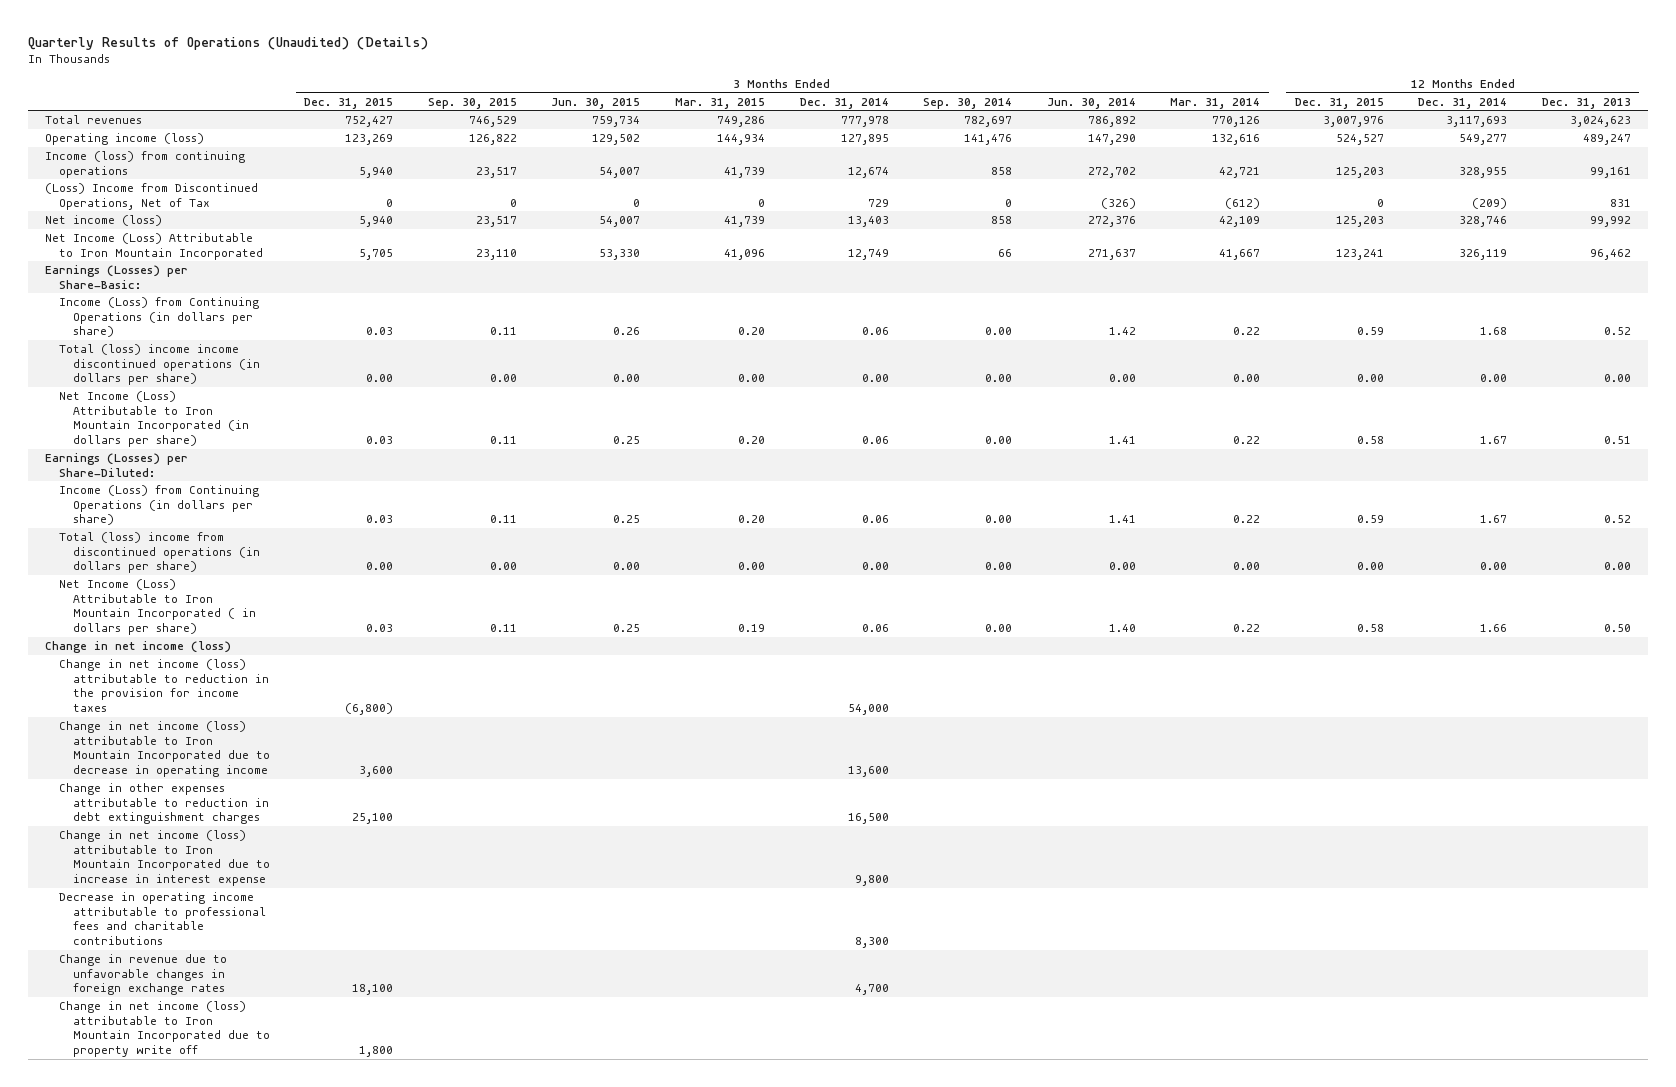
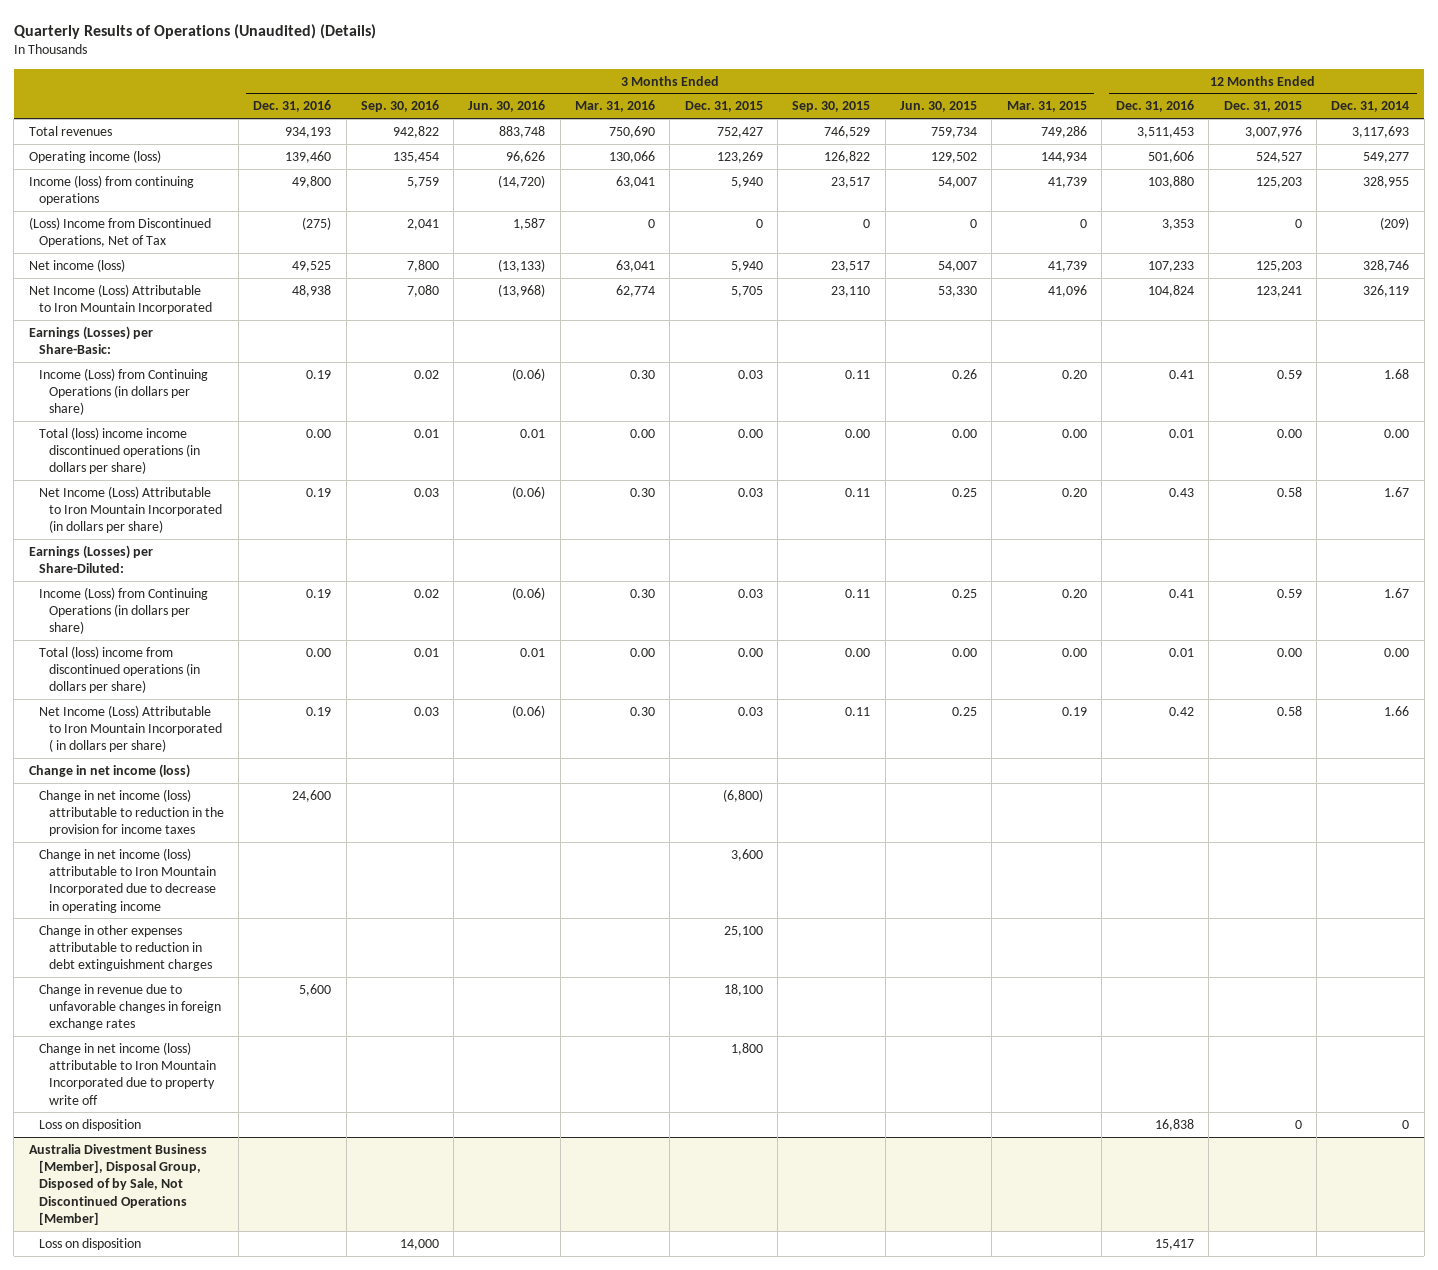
[799,97,889,109] Dec. 31, 2014 -> none
[923,97,1013,109] Sep. 30, 2014 -> none
[1046,97,1136,109] Jun. 30, 2014 -> none
[1170,97,1261,109] Mar. 31, 2014 -> none
[1541,97,1631,109] Dec. 31, 2013 -> none
none -> [253,100,332,113] Dec. 31, 2016
none -> [360,100,439,113] Sep. 30, 2016
none -> [468,100,546,113] Jun. 30, 2016
none -> [575,100,656,113] Mar. 31, 2016
none -> [1116,100,1195,113] Dec. 31, 2016
[59,830,270,887] Change in net income (loss) attributable to Iron Mountain Incorporated due to increase in interest expense -> none
[59,892,266,946] Decrease in operating income attributable to professional fees and charitable contributions -> none
none -> [38,1119,141,1132] Loss on disposition
none -> [28,1144,207,1225] Australia Divestment Business [Member], Disposal Group, Disposed of by Sale, Not Discontinued Operations [Member]
none -> [38,1238,141,1251] Loss on disposition

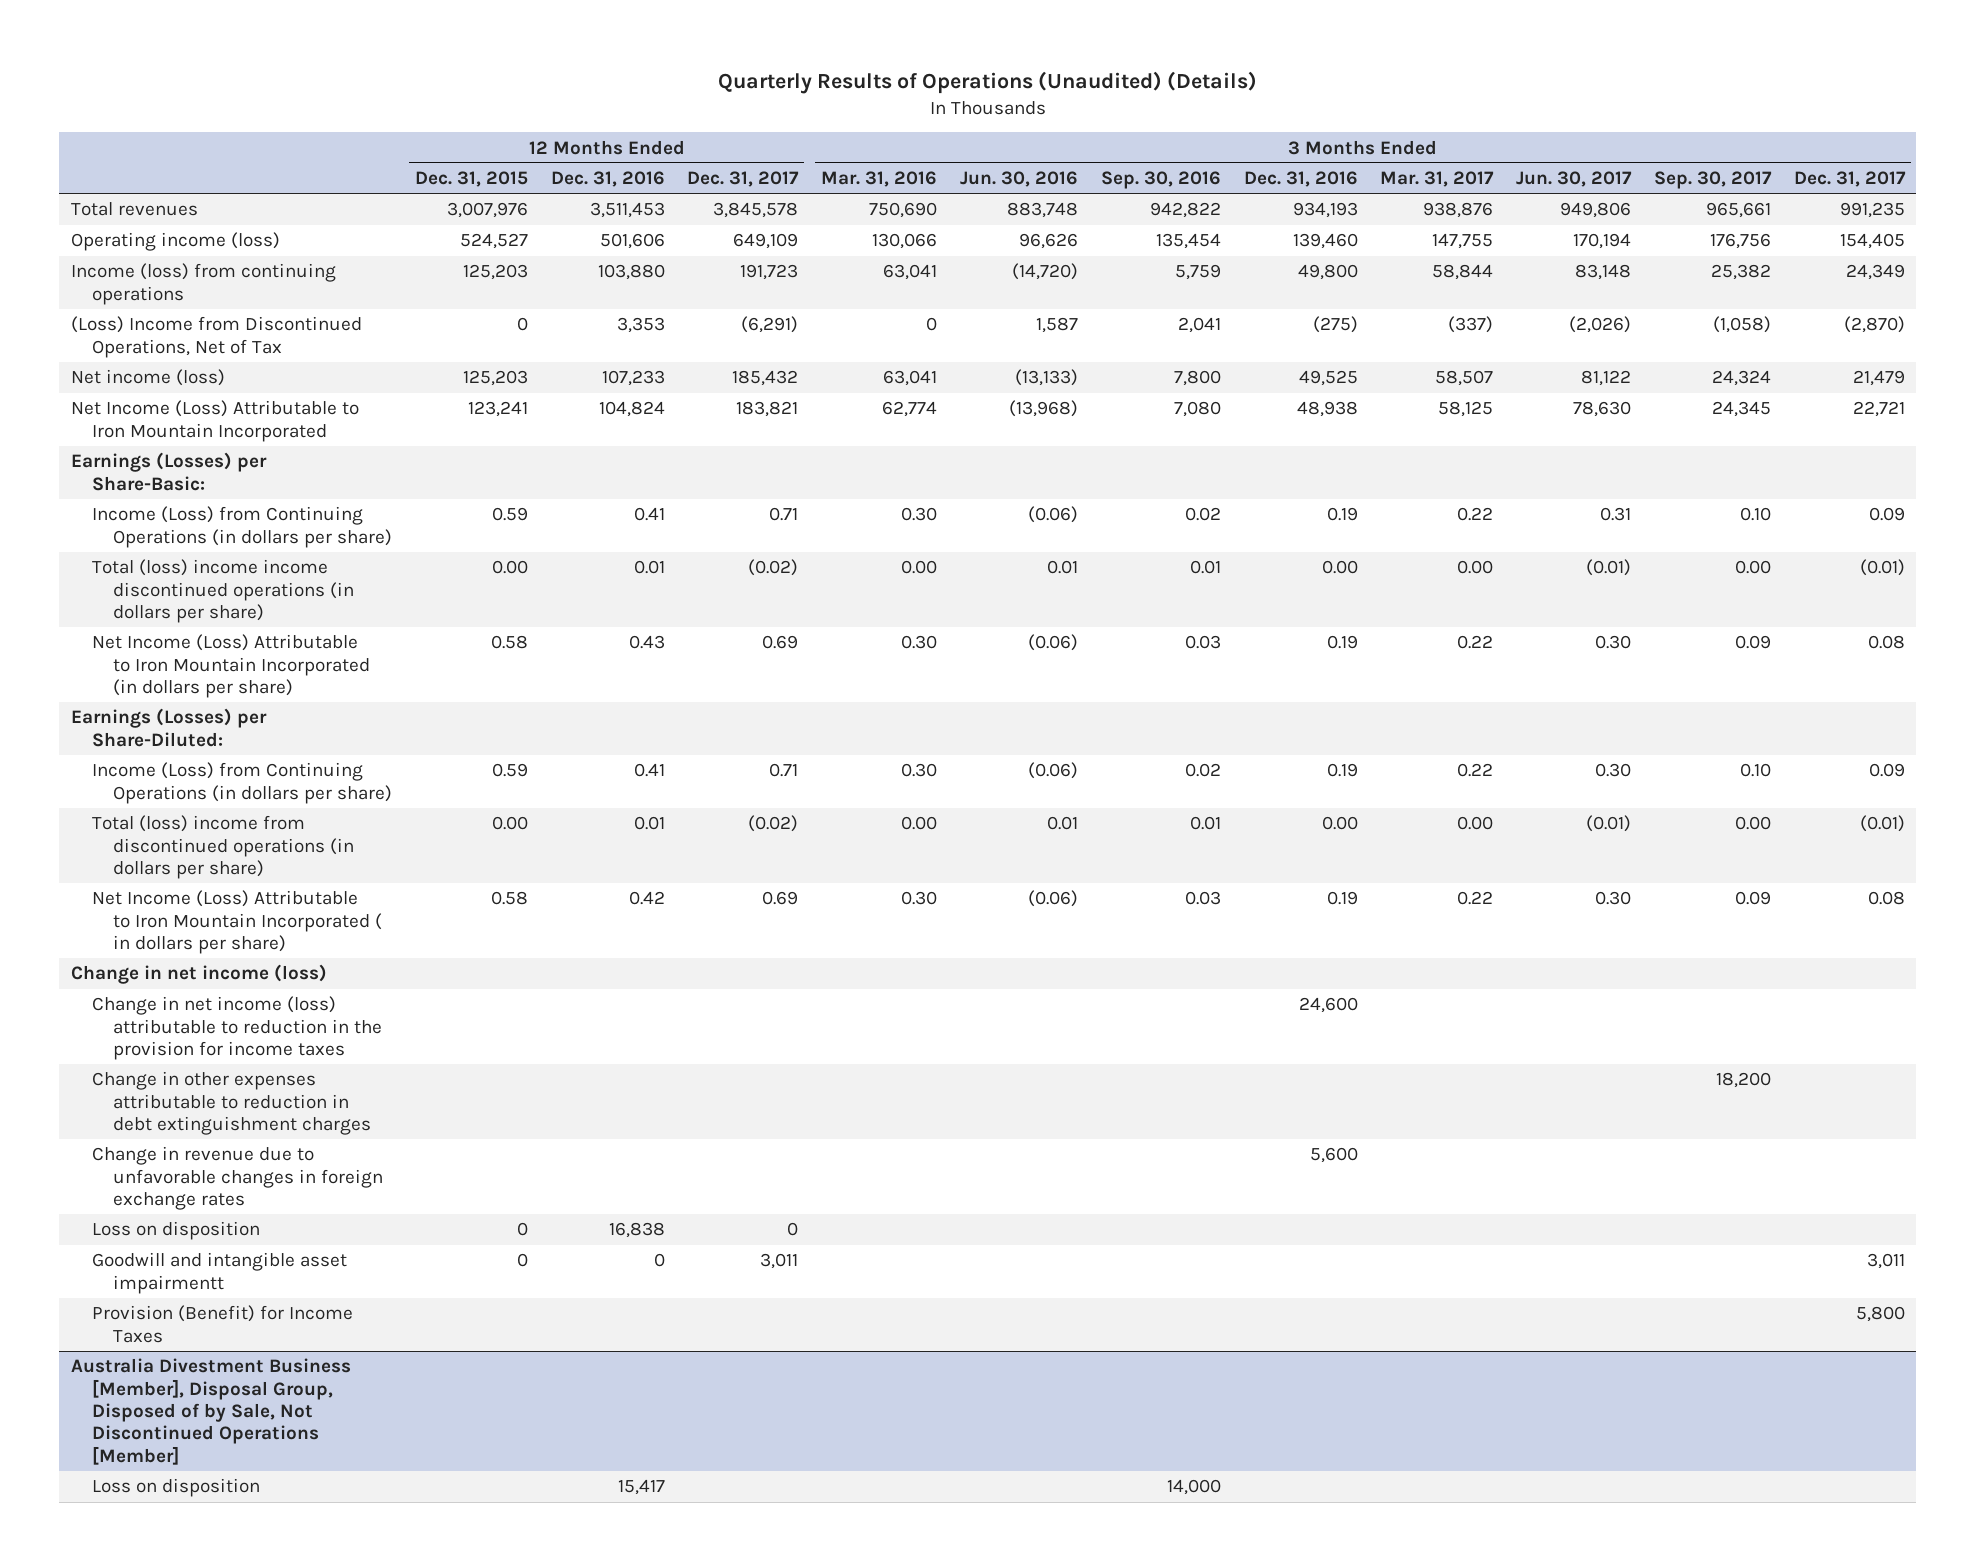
[684,101,763,113] Dec. 31, 2015 -> none
[792,101,871,113] Sep. 30, 2015 -> none
[899,101,977,113] Jun. 30, 2015 -> none
[1006,101,1087,113] Mar. 31, 2015 -> none
[1331,101,1410,113] Dec. 31, 2014 -> none
none -> [687,171,800,188] Dec. 31, 2017
none -> [1380,171,1495,188] Mar. 31, 2017
none -> [1516,171,1633,188] Jun. 30, 2017
none -> [1654,171,1773,190] Sep. 30, 2017
none -> [1793,171,1906,188] Dec. 31, 2017
[38,848,216,913] Change in net income (loss) attributable to Iron Mountain Incorporated due to decrease in operating income -> none
[38,1042,216,1105] Change in net income (loss) attributable to Iron Mountain Incorporated due to property write off -> none
none -> [91,1252,347,1294] Goodwill and intangible asset impairmentt
none -> [91,1305,353,1343] Provision (Benefit) for Income Taxes

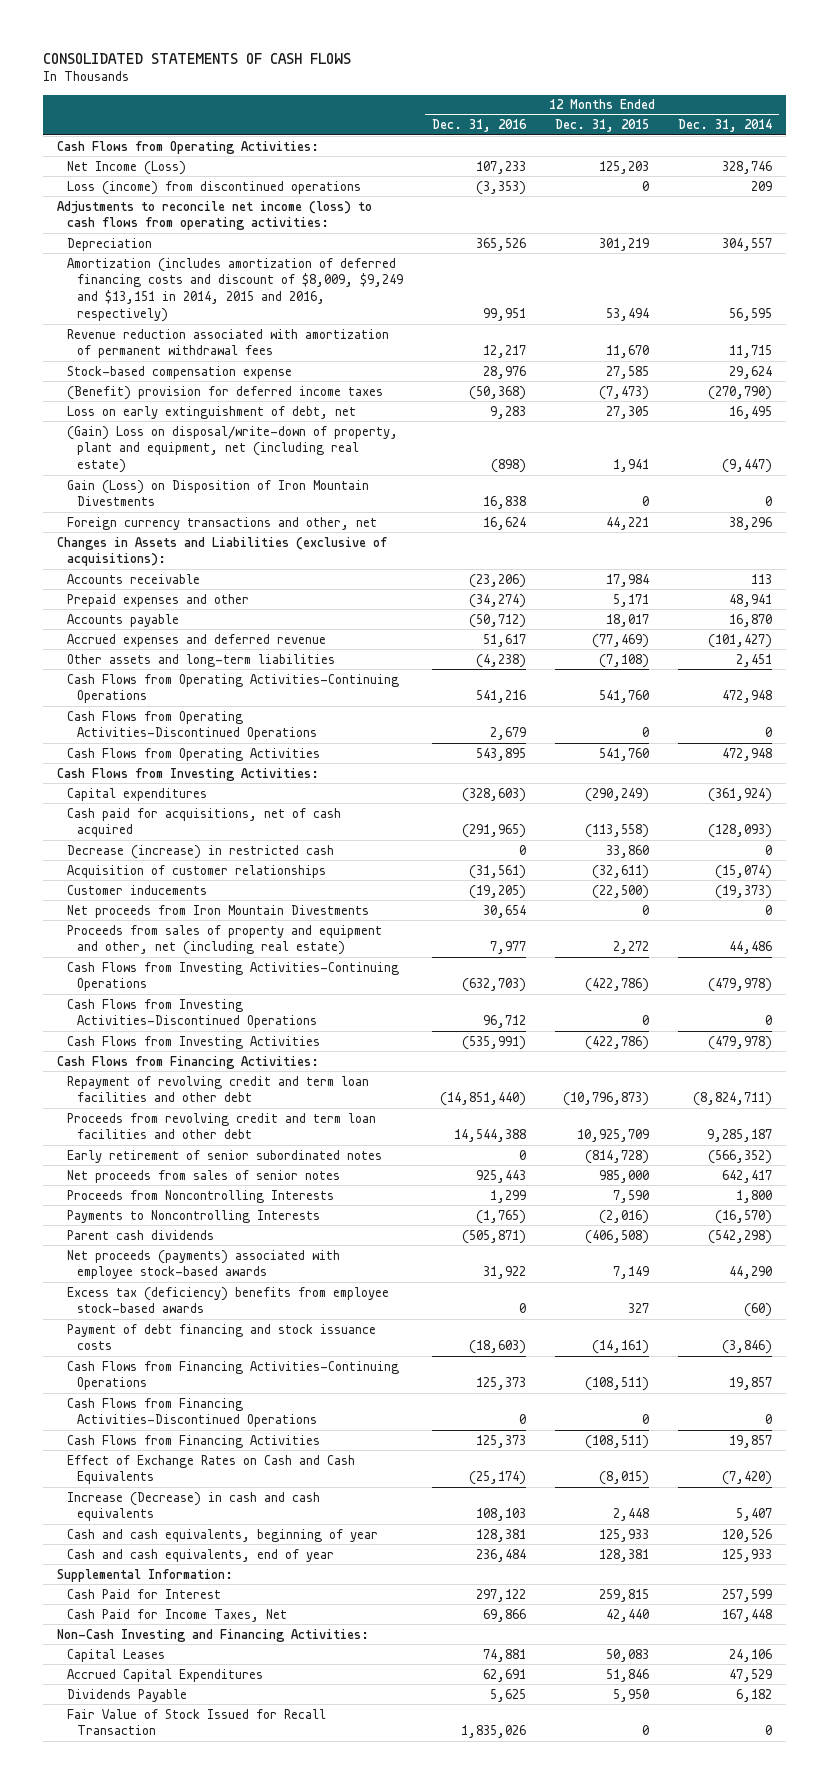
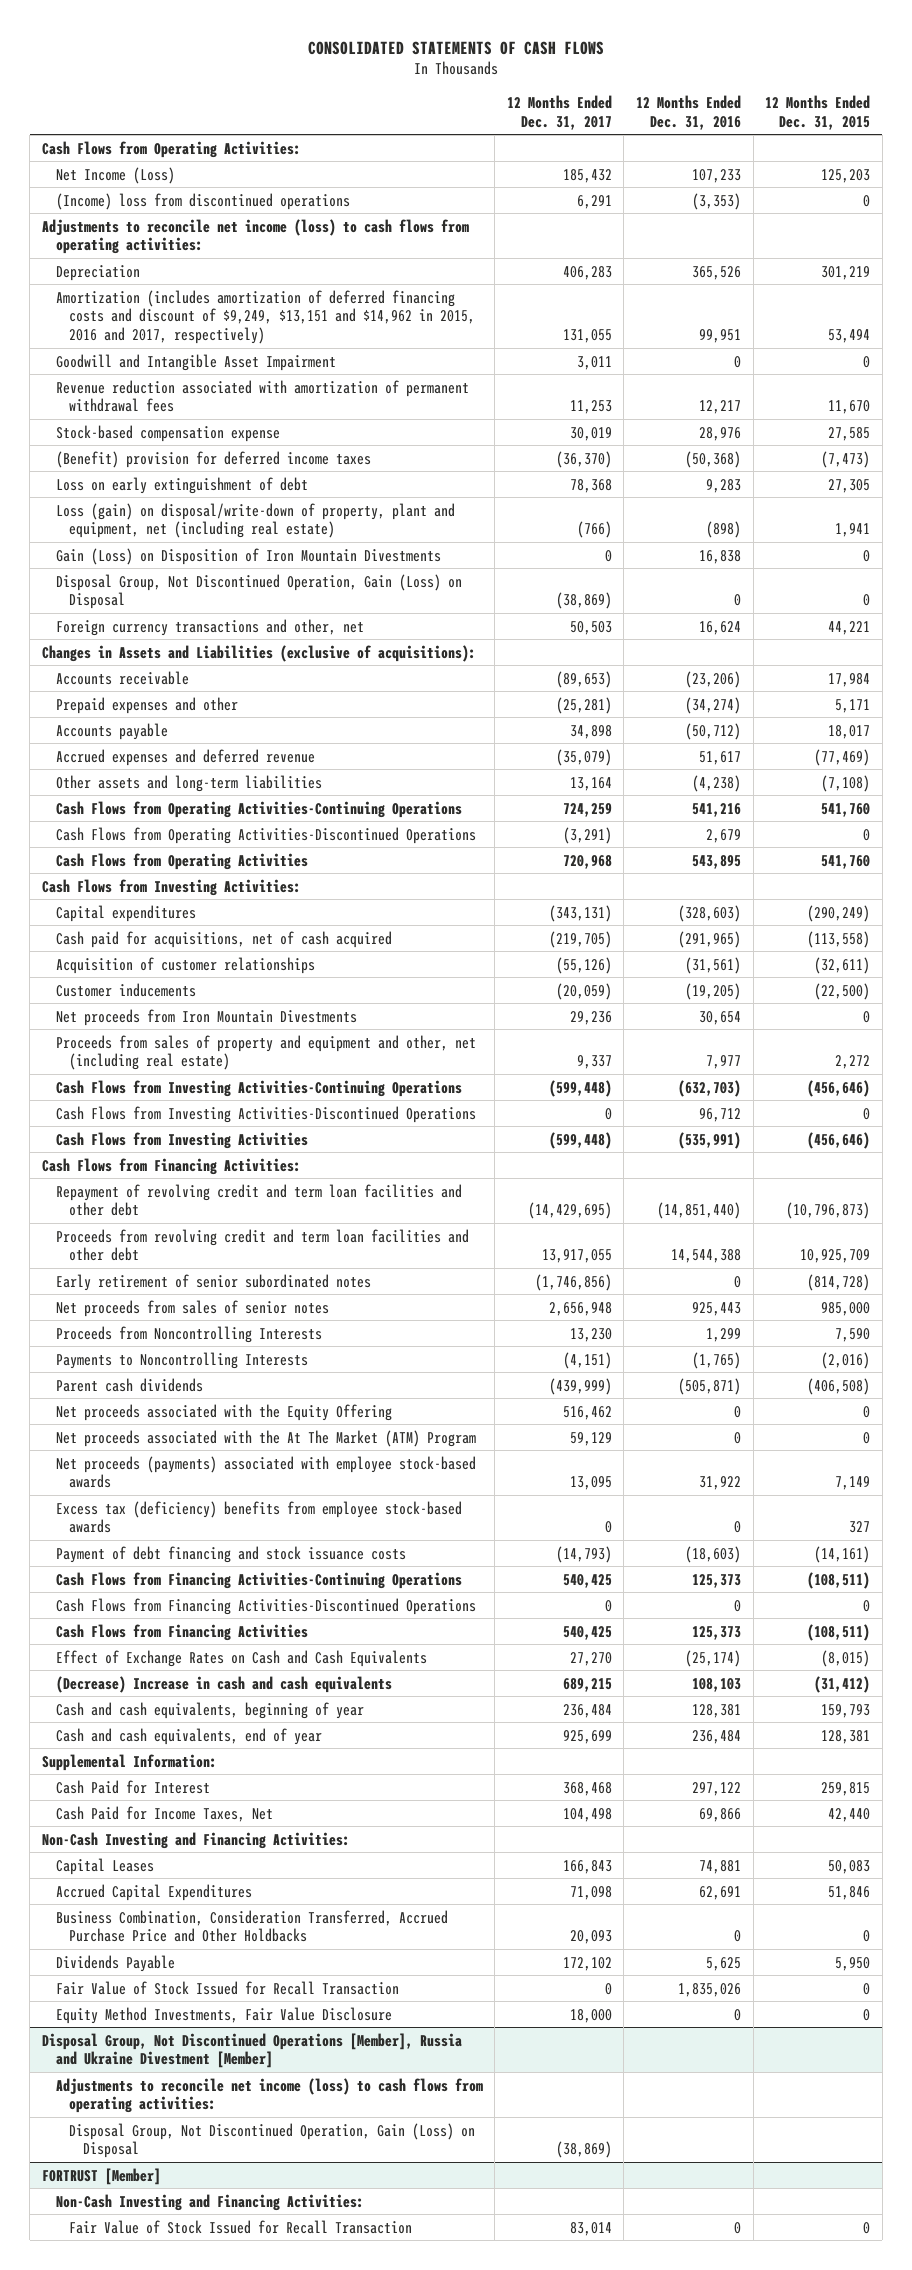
[677,119,772,133] Dec. 31, 2014 -> none
none -> [506,94,612,130] 12 Months Ended Dec. 31, 2017
[67,180,362,195] Loss (income) from discontinued operations -> [55,192,350,210] (Income) loss from discontinued operations
[67,257,404,323] Amortization (includes amortization of deferred financing costs and discount of $8,009, $9,249 and $13,151 in 2014, 2015 and 2016, respectively) -> [55,289,476,344] Amortization (includes amortization of deferred financing costs and discount of $9,249, $13,151 and $14,962 in 2015, 2016 and 2017, respectively)
none -> [55,353,336,371] Goodwill and Intangible Asset Impairment
[67,405,357,419] Loss on early extinguishment of debt, net -> [55,476,308,494] Loss on early extinguishment of debt
[67,425,399,474] (Gain) Loss on disposal/write-down of property, plant and equipment, net (including real estate) -> [55,502,455,539] Loss (gain) on disposal/write-down of property, plant and equipment, net (including real estate)
none -> [55,573,462,610] Disposal Group, Not Discontinued Operation, Gain (Loss) on Disposal
[67,844,335,859] Decrease (increase) in restricted cash -> none
[584,978,649,993] (422,786) -> [807,1079,871,1097] (456,646)
[584,1035,649,1050] (422,786) -> [807,1131,871,1149] (456,646)
none -> [55,1403,392,1421] Net proceeds associated with the Equity Offering
none -> [55,1429,476,1447] Net proceeds associated with the At The Market (ATM) Program
[67,1491,321,1522] Increase (Decrease) in cash and cash equivalents -> [55,1675,392,1693] (Decrease) Increase in cash and cash equivalents
[612,1508,649,1522] 2,448 -> [814,1675,871,1693] (31,412)
[598,1528,649,1542] 125,933 -> [821,1703,871,1718] 159,793
none -> [55,1909,448,1943] Business Combination, Consideration Transferred, Accrued Purchase Price and Other Holdbacks
none -> [55,2006,392,2024] Equity Method Investments, Fair Value Disclosure
none -> [41,2032,462,2069] Disposal Group, Not Discontinued Operations [Member], Russia and Ukraine Divestment [Member]
none -> [55,2077,483,2114] Adjustments to reconcile net income (loss) to cash flows from operating activities:
none -> [69,2122,476,2159] Disposal Group, Not Discontinued Operation, Gain (Loss) on Disposal
none -> [41,2167,161,2185] FORTRUST [Member]
none -> [55,2193,364,2211] Non-Cash Investing and Financing Activities:
none -> [69,2219,413,2234] Fair Value of Stock Issued for Recall Transaction

